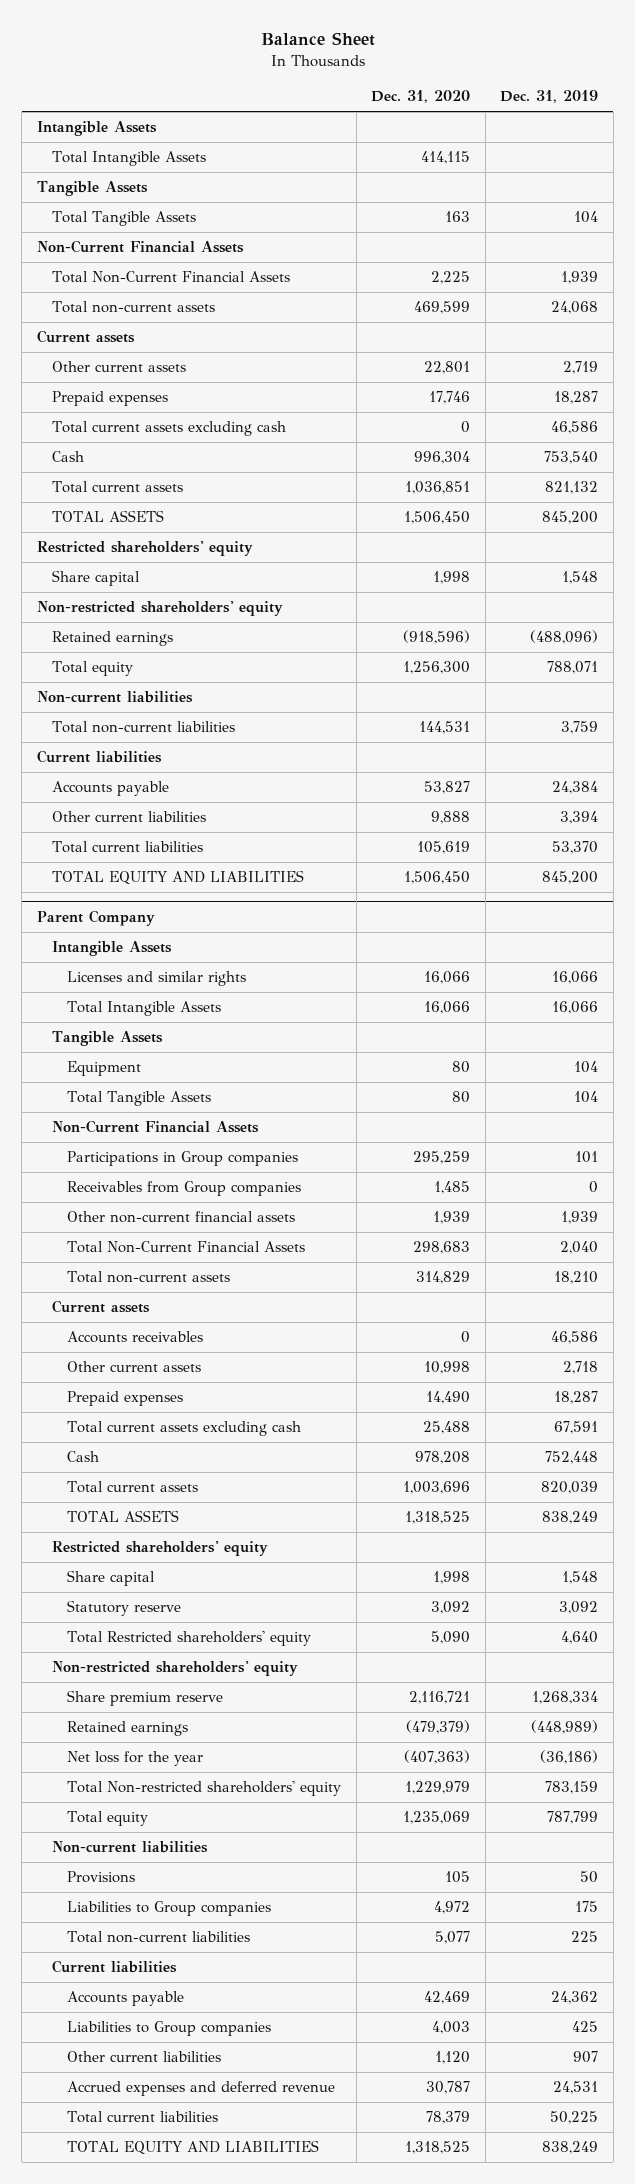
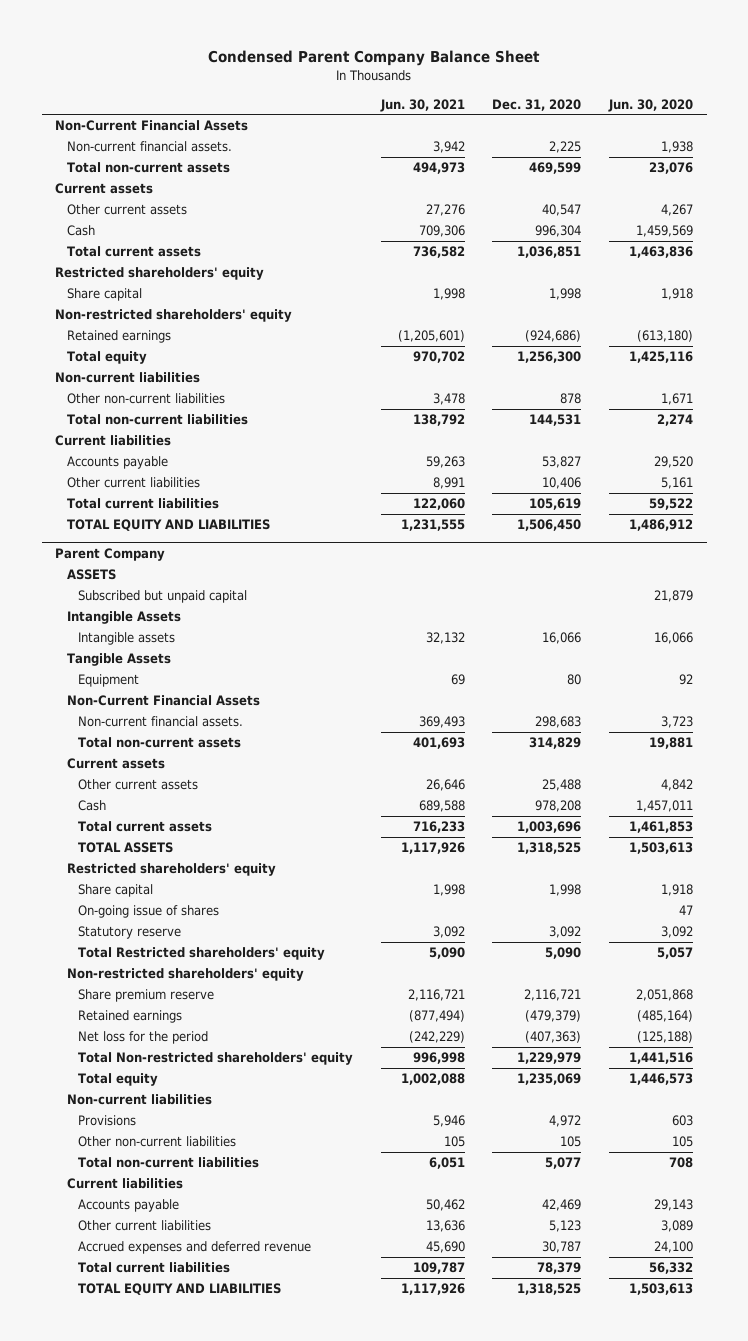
[260,32,375,47] Balance Sheet -> [208,50,541,67] Condensed Parent Company Balance Sheet
[500,90,599,104] Dec. 31, 2019 -> none
none -> [379,98,465,112] Jun. 30, 2021
none -> [608,98,694,112] Jun. 30, 2020
[36,121,157,137] Intangible Assets -> none
[52,151,207,167] Total Intangible Assets -> none
[36,181,148,197] Tangible Assets -> none
[52,211,197,227] Total Tangible Assets -> none
[52,271,291,284] Total Non-Current Financial Assets -> [66,141,232,153] Non-current financial assets.
[52,391,169,407] Prepaid expenses -> none
[52,421,287,437] Total current assets excluding cash -> none
[424,361,471,375] 22,801 -> [542,204,582,217] 40,547
[52,510,165,523] TOTAL ASSETS -> none
[403,630,471,645] (918,596) -> [525,330,582,343] (924,686)
none -> [66,393,225,405] Other non-current liabilities
[431,811,471,825] 9,888 -> [542,477,582,490] 10,406
none -> [66,569,116,581] ASSETS
none -> [78,590,248,604] Subscribed but unpaid capital
[67,971,247,987] Licenses and similar rights -> none
[67,1001,222,1017] Total Intangible Assets -> [78,632,176,646] Intangible assets
[67,1091,212,1107] Total Tangible Assets -> none
[67,1151,299,1167] Participations in Group companies -> none
[67,1181,302,1197] Receivables from Group companies -> none
[67,1211,296,1224] Other non-current financial assets -> none
[67,1241,306,1254] Total Non-Current Financial Assets -> [78,716,244,728] Non-current financial assets.
[67,1331,204,1344] Accounts receivables -> none
[67,1391,184,1407] Prepaid expenses -> none
[67,1421,302,1437] Total current assets excluding cash -> none
[424,1361,471,1375] 10,998 -> [542,779,582,792] 25,488
none -> [78,905,220,919] On-going issue of shares
[67,1751,204,1767] Net loss for the year -> [78,1031,209,1045] Net loss for the period
[67,1901,272,1917] Liabilities to Group companies -> none
[445,1871,471,1884] 105 -> [549,1115,582,1128] 4,972
none -> [78,1136,237,1148] Other non-current liabilities
[67,2021,272,2037] Liabilities to Group companies -> none
[435,2051,471,2065] 1,120 -> [549,1220,582,1233] 5,123

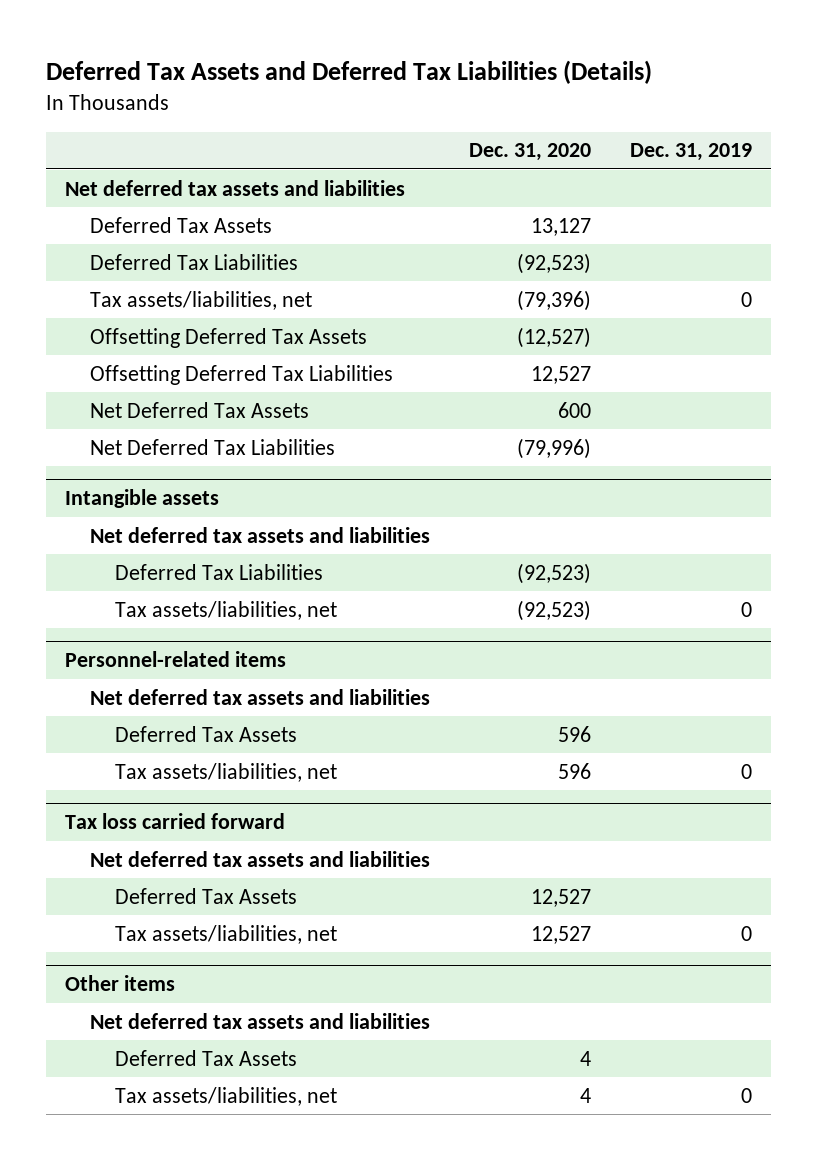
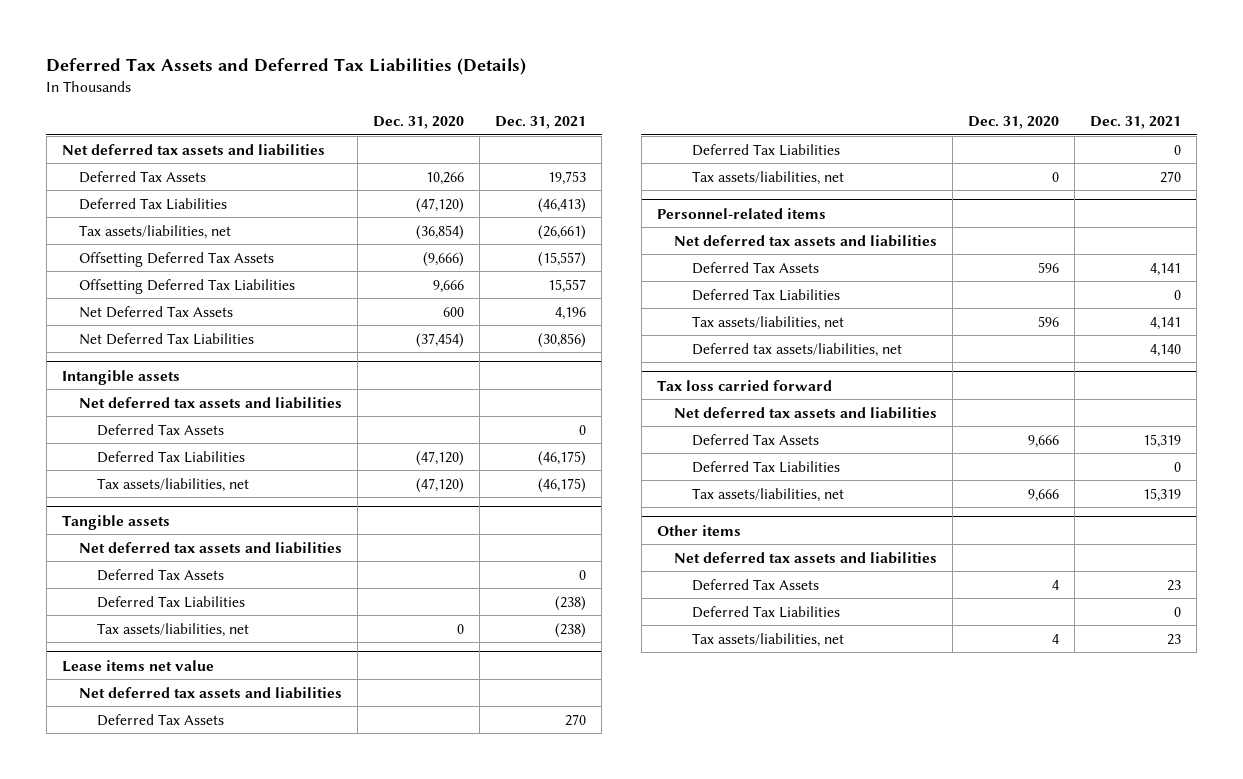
[629,143,752,162] Dec. 31, 2019 -> none
none -> [495,116,587,130] Dec. 31, 2021
[530,217,591,236] 13,127 -> [426,171,465,185] 10,266
[516,252,591,274] (92,523) -> [416,197,465,213] (47,120)
[516,289,591,311] (79,396) -> [416,224,465,240] (36,854)
[516,326,591,348] (12,527) -> [423,251,465,267] (9,666)
[530,365,591,384] 12,527 -> [433,279,465,293] 9,666
[516,437,591,459] (79,996) -> [416,332,465,348] (37,454)
none -> [96,423,224,436] Deferred Tax Assets
[516,562,591,584] (92,523) -> [416,450,465,466] (47,120)
[516,599,591,621] (92,523) -> [416,477,465,493] (47,120)
none -> [61,514,170,530] Tangible assets
none -> [79,541,343,554] Net deferred tax assets and liabilities
none -> [96,568,224,581] Deferred Tax Assets
none -> [96,595,245,608] Deferred Tax Liabilities
none -> [96,622,249,637] Tax assets/liabilities, net
none -> [61,659,214,672] Lease items net value
none -> [79,686,343,699] Net deferred tax assets and liabilities
none -> [96,713,224,726] Deferred Tax Assets
none -> [691,143,840,156] Deferred Tax Liabilities
none -> [691,170,844,185] Tax assets/liabilities, net
none -> [691,288,840,301] Deferred Tax Liabilities
none -> [691,342,902,357] Deferred tax assets/liabilities, net
[530,888,591,907] 12,527 -> [1028,434,1060,448] 9,666
none -> [691,460,840,473] Deferred Tax Liabilities
[530,925,591,944] 12,527 -> [1028,488,1060,502] 9,666
none -> [691,605,840,618] Deferred Tax Liabilities

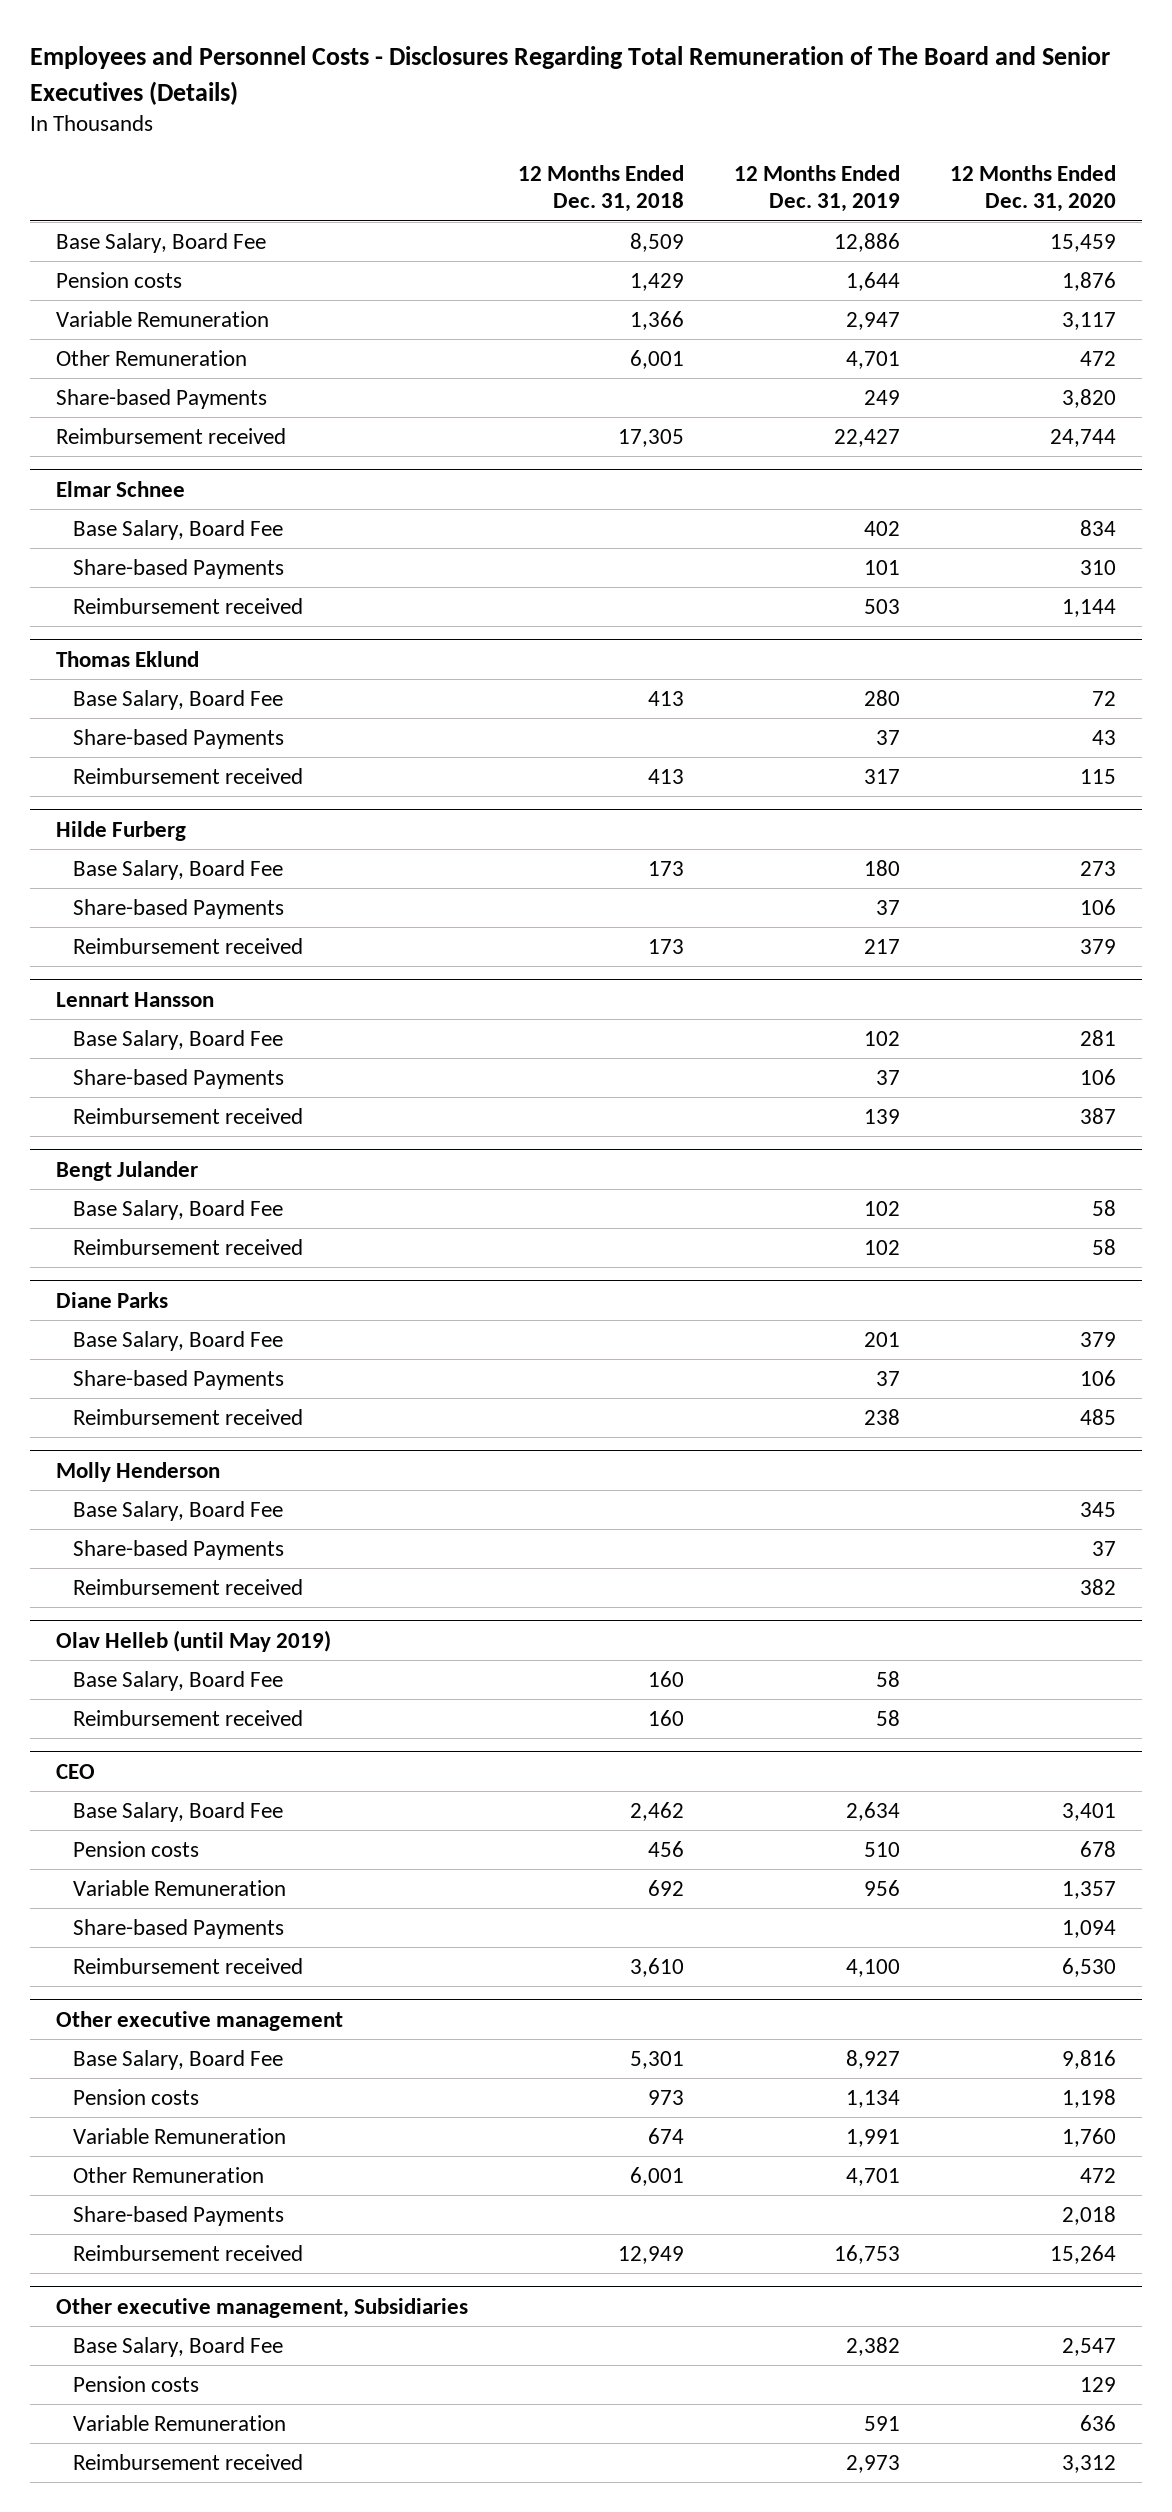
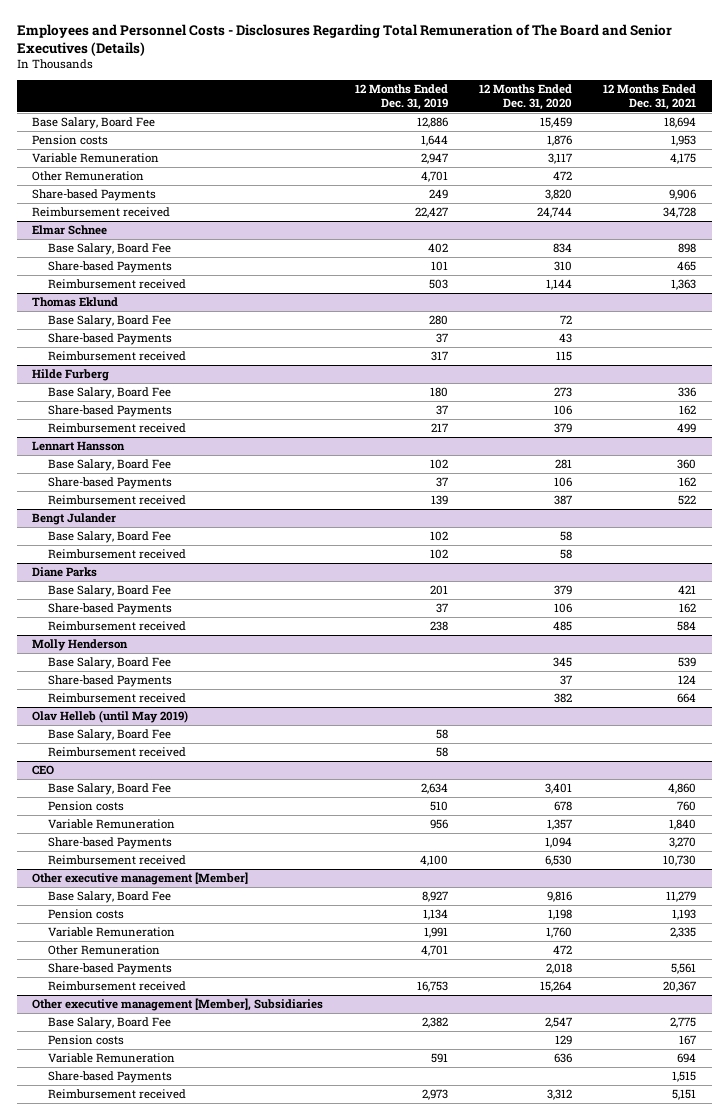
[517,164,684,213] 12 Months Ended Dec. 31, 2018 -> none
none -> [602,83,696,111] 12 Months Ended Dec. 31, 2021
[55,2010,343,2031] Other executive management -> [32,871,249,885] Other executive management [Member]
[55,2297,468,2318] Other executive management, Subsidiaries -> [32,997,324,1011] Other executive management [Member], Subsidiaries
none -> [47,1070,172,1083] Share-based Payments

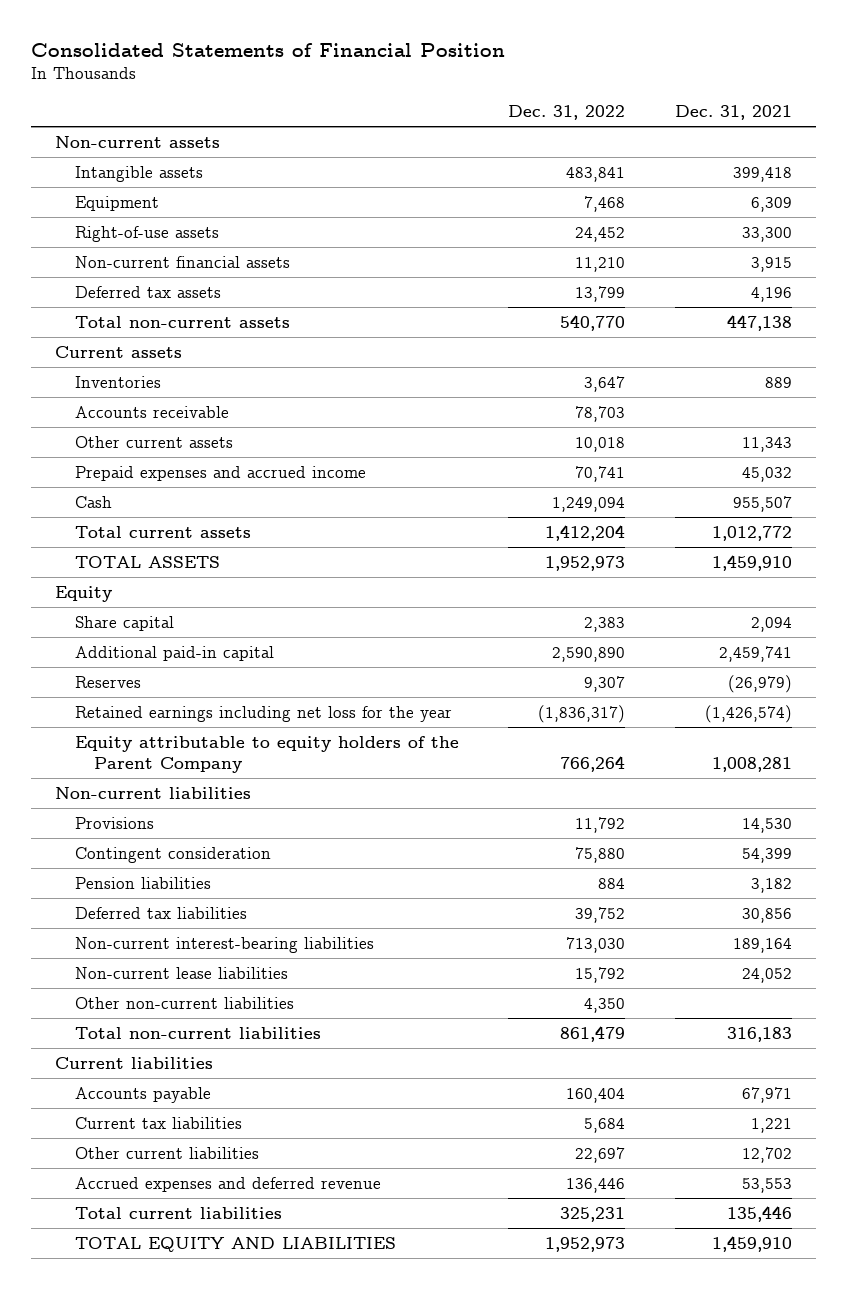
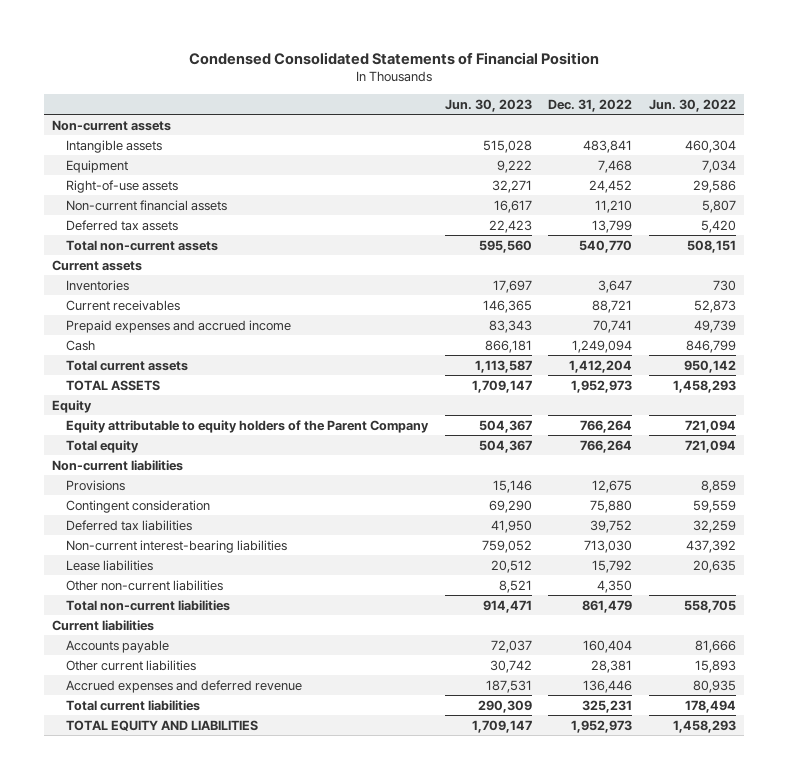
[30,42,505,57] Consolidated Statements of Financial Position -> [188,51,599,65] Condensed Consolidated Statements of Financial Position
[674,104,792,120] Dec. 31, 2021 -> none
none -> [444,98,532,112] Jun. 30, 2023
none -> [648,98,736,112] Jun. 30, 2022
[74,405,229,418] Accounts receivable -> none
[74,435,233,448] Other current assets -> none
none -> [66,299,181,311] Current receivables
[74,615,174,631] Share capital -> none
[74,645,274,661] Additional paid-in capital -> none
[74,675,141,688] Reserves -> none
[74,705,452,722] Retained earnings including net loss for the year -> none
none -> [66,439,140,453] Total equity
[575,816,626,833] 11,792 -> [592,479,633,493] 12,675
[74,876,211,889] Pension liabilities -> none
[74,966,288,979] Non-current lease liabilities -> [66,559,154,571] Lease liabilities
[74,1116,242,1129] Current tax liabilities -> none
[575,1146,626,1163] 22,697 -> [591,659,633,673] 28,381

